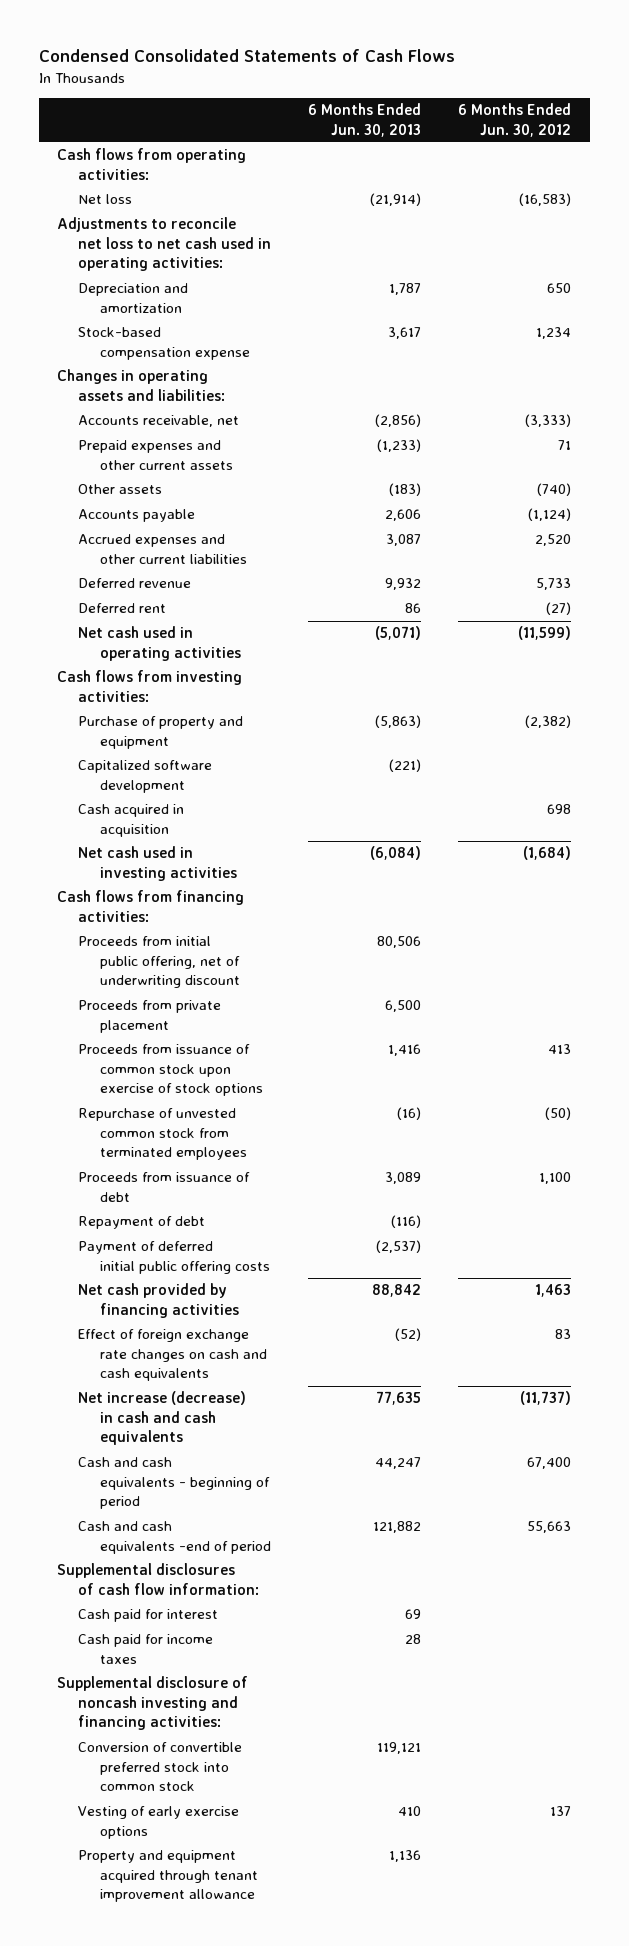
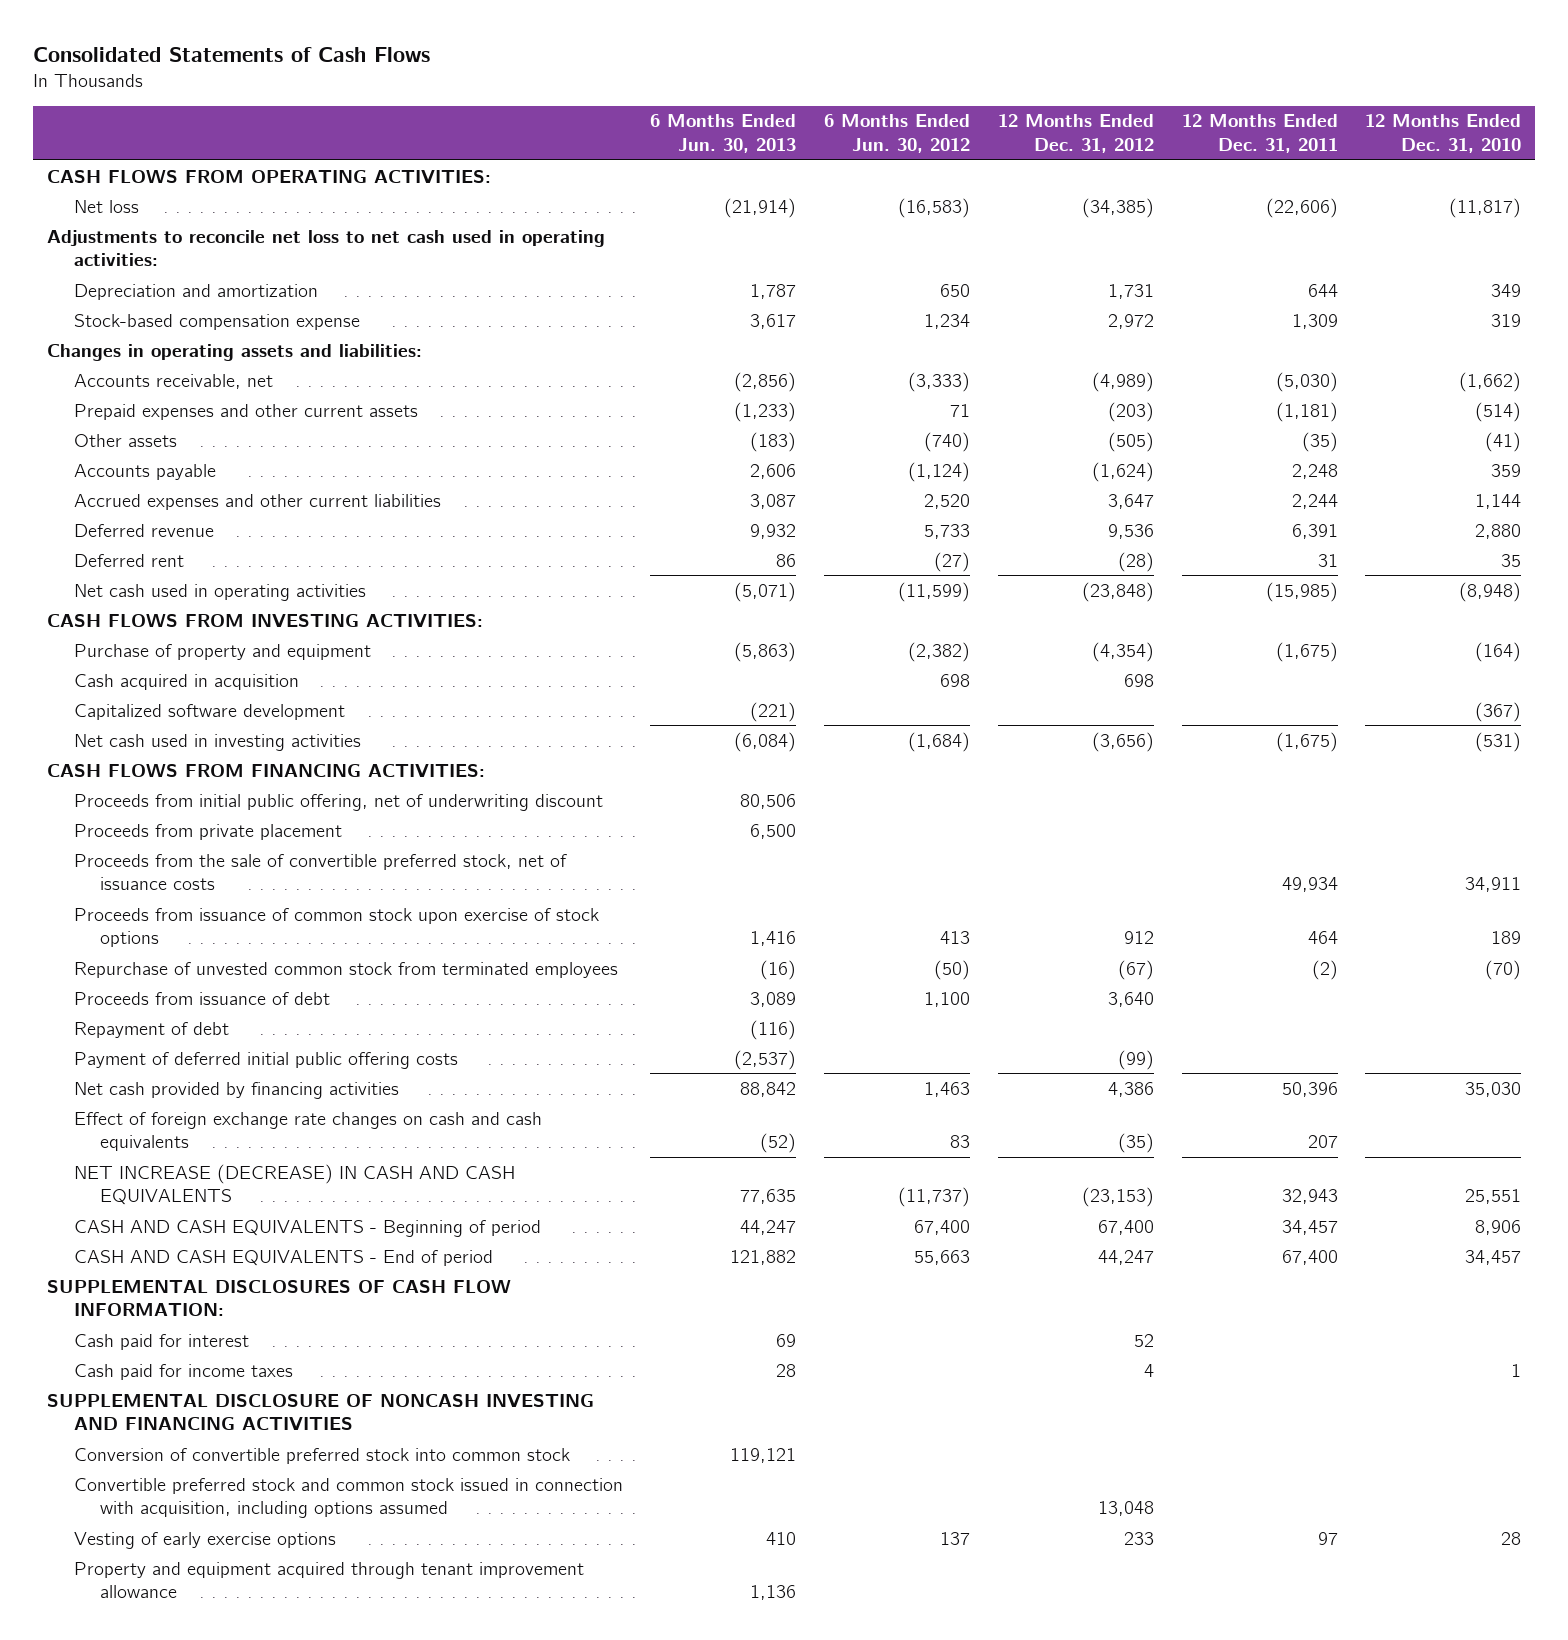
[38,49,455,63] Condensed Consolidated Statements of Cash Flows -> [33,46,431,62] Consolidated Statements of Cash Flows
none -> [997,114,1154,154] 12 Months Ended Dec. 31, 2012
none -> [1181,114,1338,154] 12 Months Ended Dec. 31, 2011
none -> [1365,114,1522,154] 12 Months Ended Dec. 31, 2010
[57,148,247,180] Cash flows from operating activities: -> [47,169,492,183] CASH FLOWS FROM OPERATING ACTIVITIES:
[57,670,243,702] Cash flows from investing activities: -> [47,613,484,627] CASH FLOWS FROM INVESTING ACTIVITIES:
[78,760,213,793] Capitalized software development -> [73,703,345,720] Capitalized software development
[57,890,245,922] Cash flows from financing activities: -> [47,763,486,777] CASH FLOWS FROM FINANCING ACTIVITIES:
none -> [73,853,567,891] Proceeds from the sale of convertible preferred stock, net of issuance costs
[78,1391,247,1446] Net increase (decrease) in cash and cash equivalents -> [73,1163,515,1206] NET INCREASE (DECREASE) IN CASH AND CASH EQUIVALENTS
[78,1457,270,1510] Cash and cash equivalents - beginning of period -> [73,1219,541,1237] CASH AND CASH EQUIVALENTS - Beginning of period
[78,1521,271,1554] Cash and cash equivalents -end of period -> [73,1249,493,1266] CASH AND CASH EQUIVALENTS - End of period
[57,1563,260,1595] Supplemental disclosures of cash flow information: -> [47,1279,512,1317] SUPPLEMENTAL DISCLOSURES OF CASH FLOW INFORMATION:
[57,1676,249,1731] Supplemental disclosure of noncash investing and financing activities: -> [47,1393,595,1431] SUPPLEMENTAL DISCLOSURE OF NONCASH INVESTING AND FINANCING ACTIVITIES
none -> [73,1477,623,1519] Convertible preferred stock and common stock issued in connection with acquisition, including options assumed

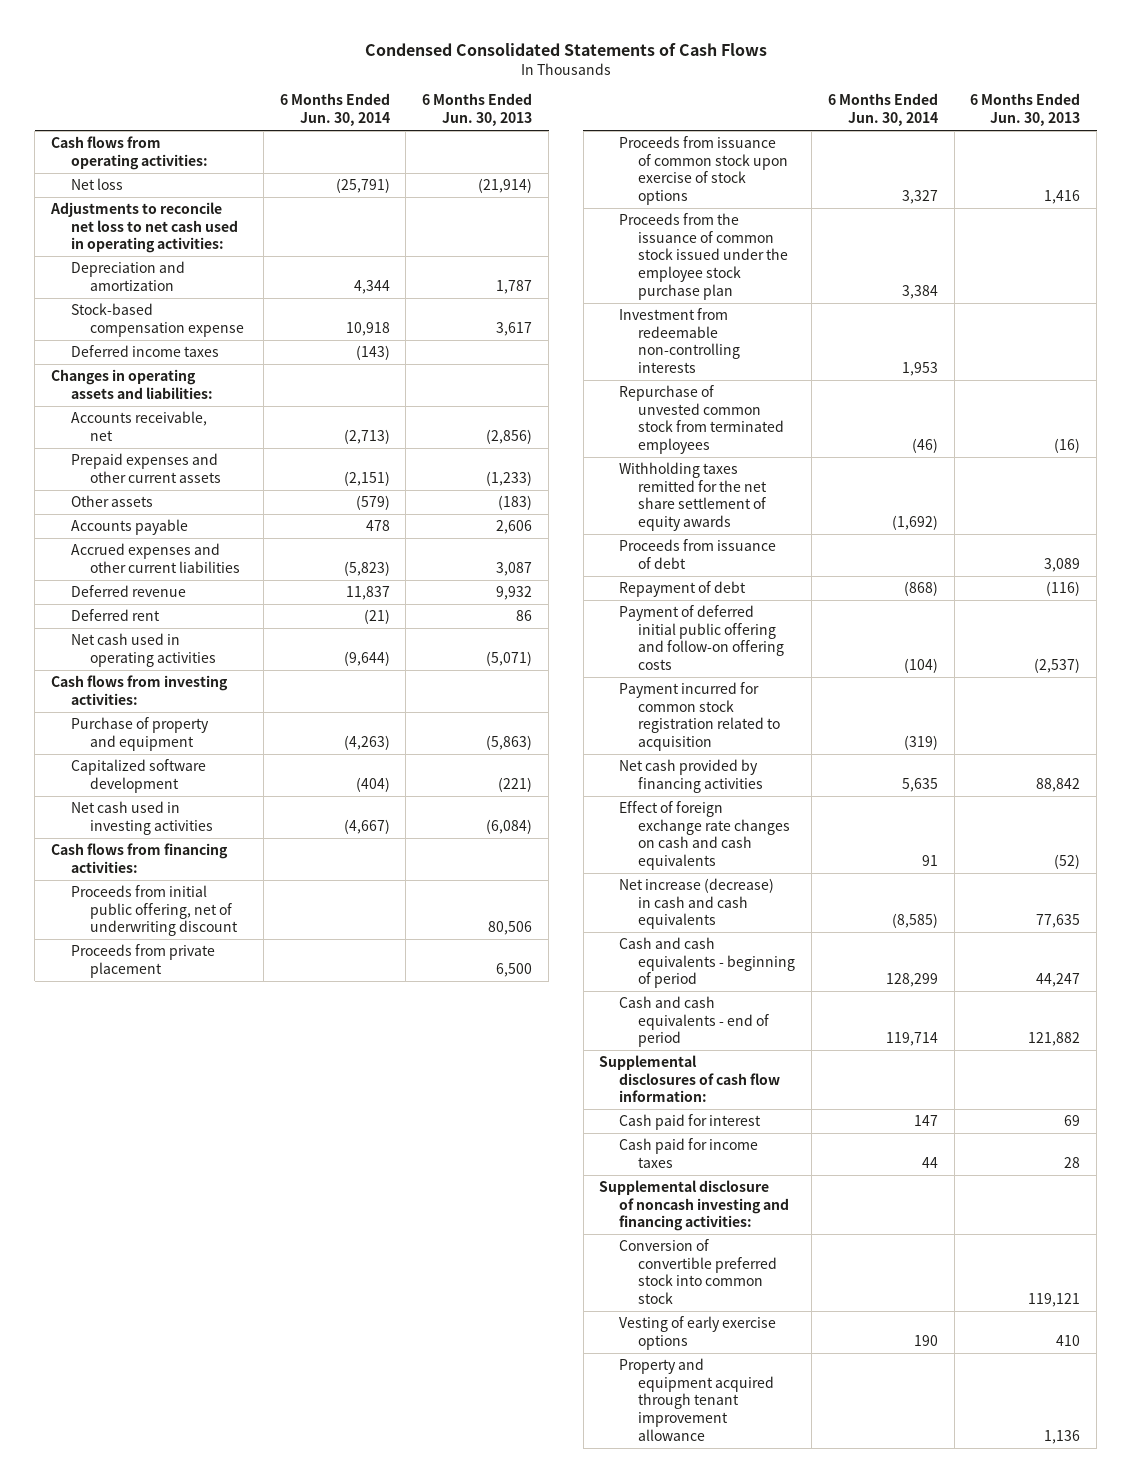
[33,46,431,62] Consolidated Statements of Cash Flows -> [364,43,767,57] Condensed Consolidated Statements of Cash Flows
[824,114,971,154] 6 Months Ended Jun. 30, 2012 -> none
[997,114,1154,154] 12 Months Ended Dec. 31, 2012 -> none
[1181,114,1338,154] 12 Months Ended Dec. 31, 2011 -> none
[1365,114,1522,154] 12 Months Ended Dec. 31, 2010 -> none
none -> [279,93,390,127] 6 Months Ended Jun. 30, 2014
[47,169,492,183] CASH FLOWS FROM OPERATING ACTIVITIES: -> [51,135,208,170] Cash flows from operating activities:
none -> [70,344,219,357] Deferred income taxes
[47,613,484,627] CASH FLOWS FROM INVESTING ACTIVITIES: -> [51,674,229,705] Cash flows from investing activities:
[73,673,299,690] Cash acquired in acquisition -> none
[47,763,486,777] CASH FLOWS FROM FINANCING ACTIVITIES: -> [51,842,229,873] Cash flows from financing activities:
[73,853,567,891] Proceeds from the sale of convertible preferred stock, net of issuance costs -> none
none -> [618,212,789,301] Proceeds from the issuance of common stock issued under the employee stock purchase plan
none -> [618,307,741,374] Investment from redeemable non-controlling interests
none -> [618,461,768,532] Withholding taxes remitted for the net share settlement of equity awards
[73,1051,458,1069] Payment of deferred initial public offering costs -> [618,604,785,671] Payment of deferred initial public offering and follow-on offering costs
none -> [618,681,781,752] Payment incurred for common stock registration related to acquisition
[73,1163,515,1206] NET INCREASE (DECREASE) IN CASH AND CASH EQUIVALENTS -> [618,877,774,930] Net increase (decrease) in cash and cash equivalents
[73,1219,541,1237] CASH AND CASH EQUIVALENTS - Beginning of period -> [618,936,796,989] Cash and cash equivalents - beginning of period
[73,1249,493,1266] CASH AND CASH EQUIVALENTS - End of period -> [618,995,770,1048] Cash and cash equivalents - end of period
[47,1279,512,1317] SUPPLEMENTAL DISCLOSURES OF CASH FLOW INFORMATION: -> [599,1054,780,1103] Supplemental disclosures of cash flow information:
[47,1393,595,1431] SUPPLEMENTAL DISCLOSURE OF NONCASH INVESTING AND FINANCING ACTIVITIES -> [599,1179,789,1232] Supplemental disclosure of noncash investing and financing activities:
[73,1477,623,1519] Convertible preferred stock and common stock issued in connection with acquisition, including options assumed -> none

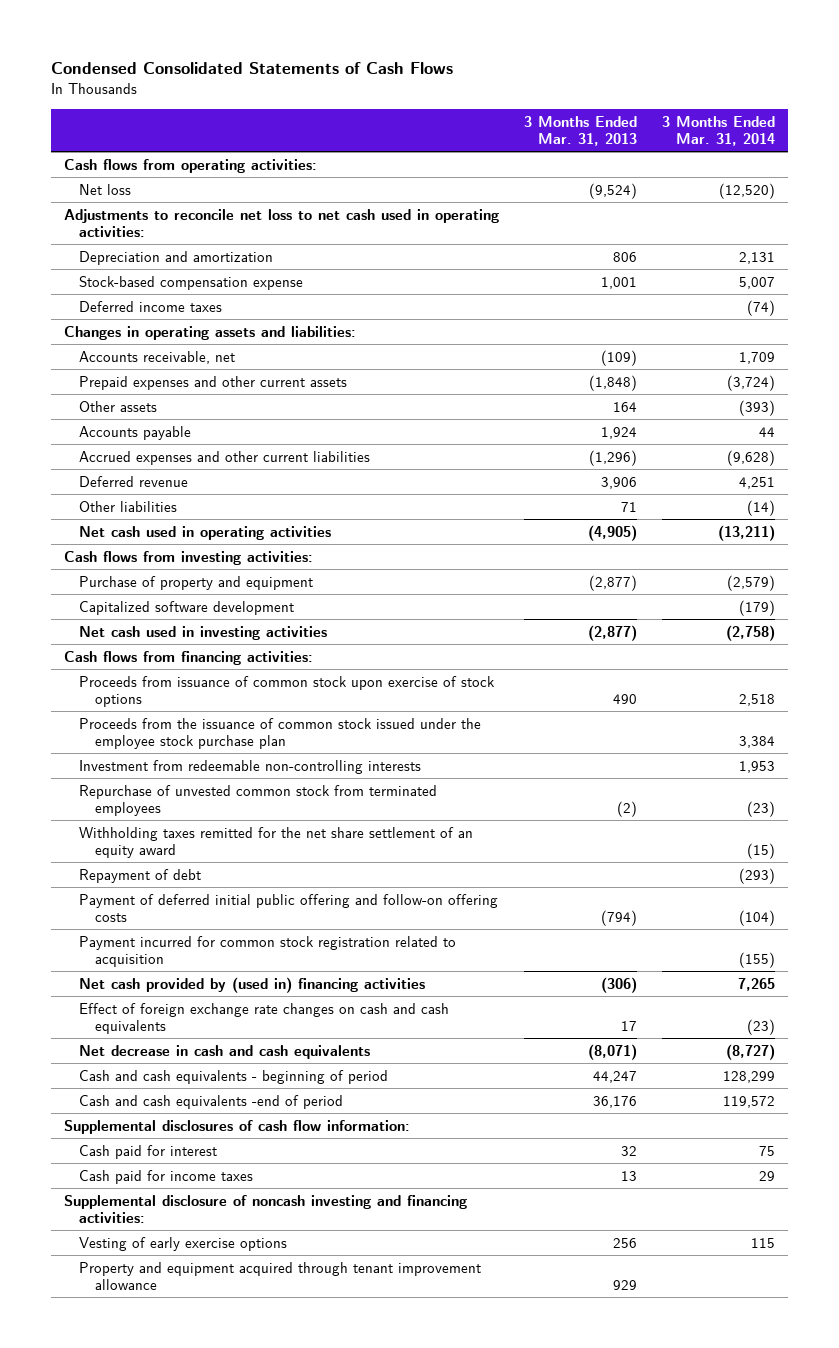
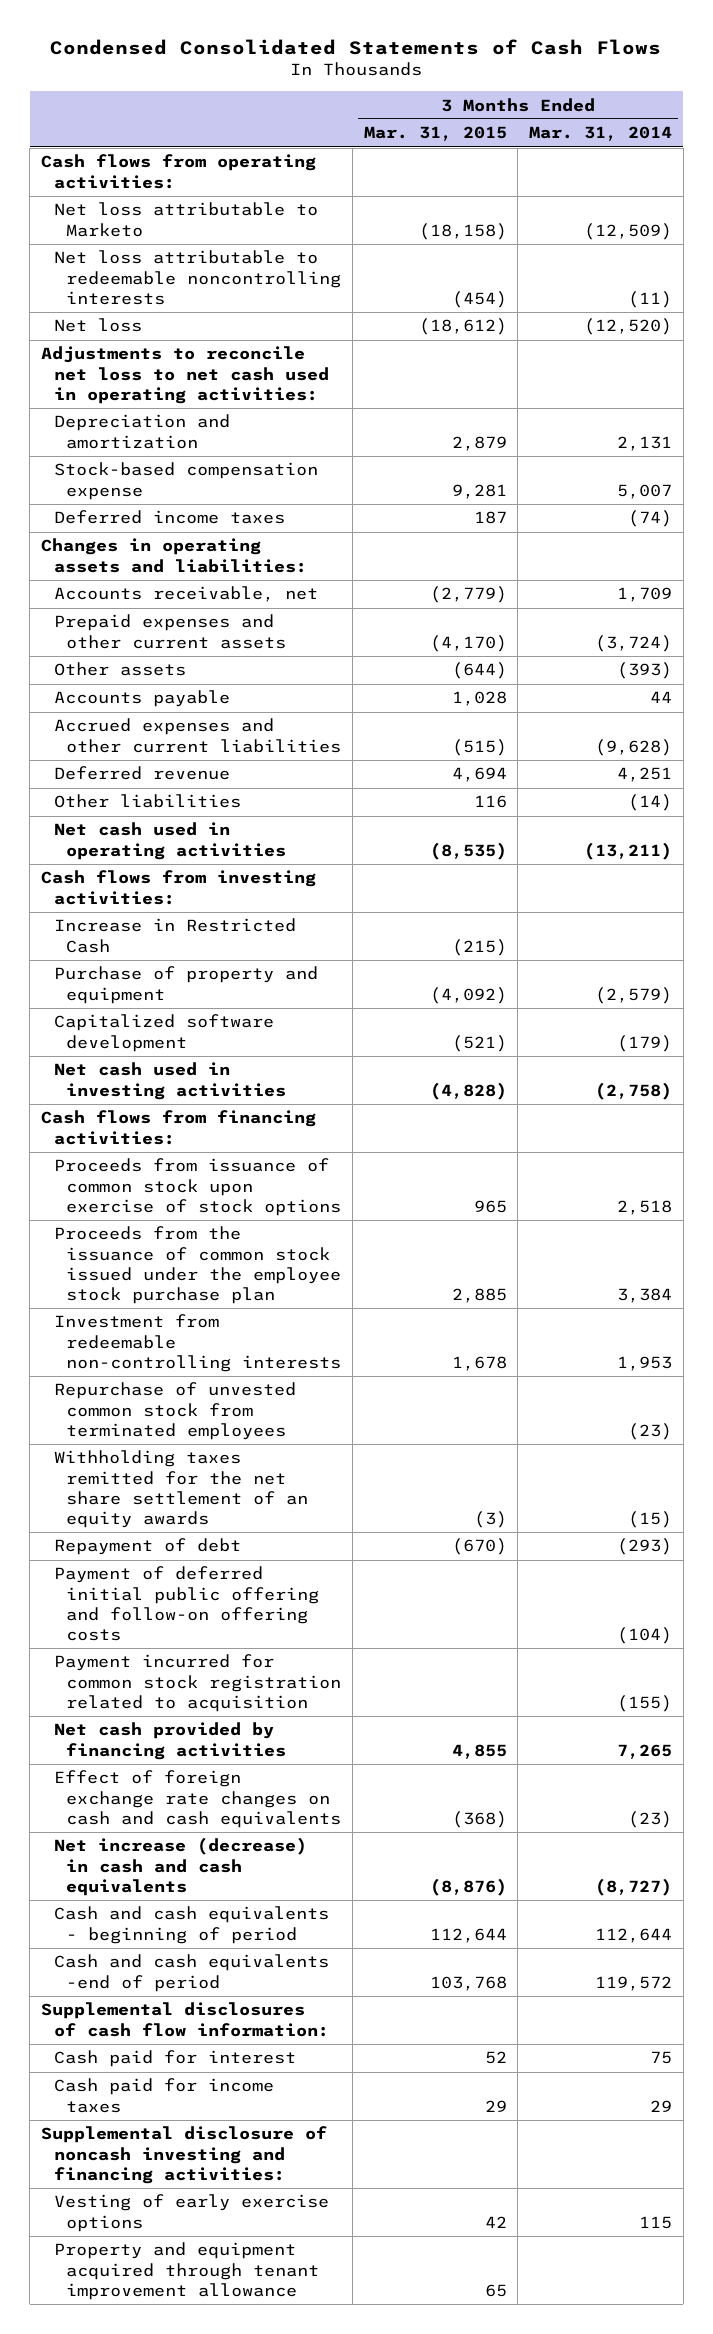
[524,115,638,146] 3 Months Ended Mar. 31, 2013 -> none
none -> [363,126,507,142] Mar. 31, 2015
none -> [53,202,318,237] Net loss attributable to Marketo
none -> [53,250,342,305] Net loss attributable to redeemable noncontrolling interests
none -> [53,918,296,953] Increase in Restricted Cash
[79,826,474,859] Withholding taxes remitted for the net share settlement of an equity award -> [53,1450,309,1529] Withholding taxes remitted for the net share settlement of an equity awards
[79,976,426,993] Net cash provided by (used in) financing activities -> [53,1722,287,1760] Net cash provided by financing activities
[79,1044,371,1059] Net decrease in cash and cash equivalents -> [53,1837,307,1896] Net increase (decrease) in cash and cash equivalents
[723,1070,776,1083] 128,299 -> [595,1927,673,1943] 112,644

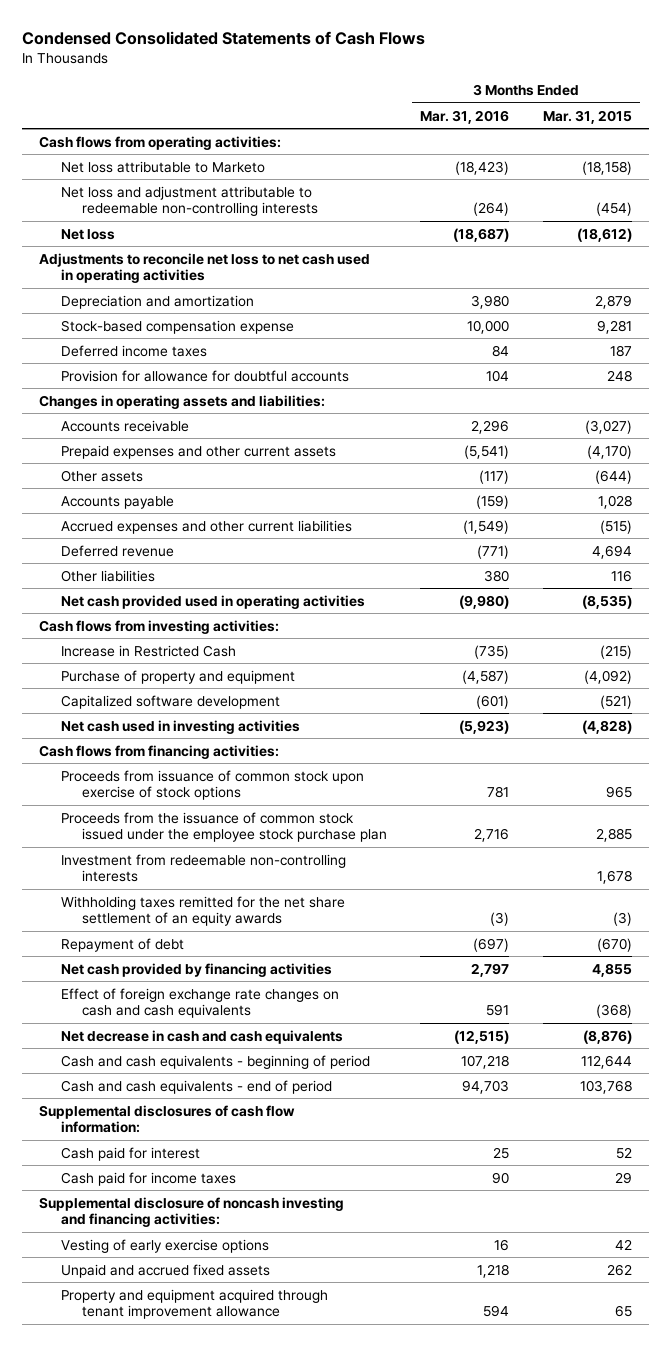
[529,126,673,142] Mar. 31, 2014 -> none
none -> [420,109,510,124] Mar. 31, 2016
[53,250,342,305] Net loss attributable to redeemable noncontrolling interests -> [60,185,318,217] Net loss and adjustment attributable to redeemable non-controlling interests
[40,346,329,404] Adjustments to reconcile net loss to net cash used in operating activities: -> [39,252,371,284] Adjustments to reconcile net loss to net cash used in operating activities
none -> [60,369,349,382] Provision for allowance for doubtful accounts
[53,586,318,603] Accounts receivable, net -> [60,419,189,432] Accounts receivable
[429,586,507,604] (2,779) -> [584,419,632,434] (3,027)
[53,822,287,860] Net cash used in operating activities -> [60,594,365,609] Net cash provided used in operating activities
[53,1382,296,1440] Repurchase of unvested common stock from terminated employees -> none
[53,1566,320,1642] Payment of deferred initial public offering and follow-on offering costs -> none
[53,1654,342,1712] Payment incurred for common stock registration related to acquisition -> none
[53,1837,307,1896] Net increase (decrease) in cash and cash equivalents -> [60,1029,343,1044] Net decrease in cash and cash equivalents
[53,1954,329,1992] Cash and cash equivalents -end of period -> [60,1079,332,1094] Cash and cash equivalents - end of period
none -> [60,1263,270,1278] Unpaid and accrued fixed assets

